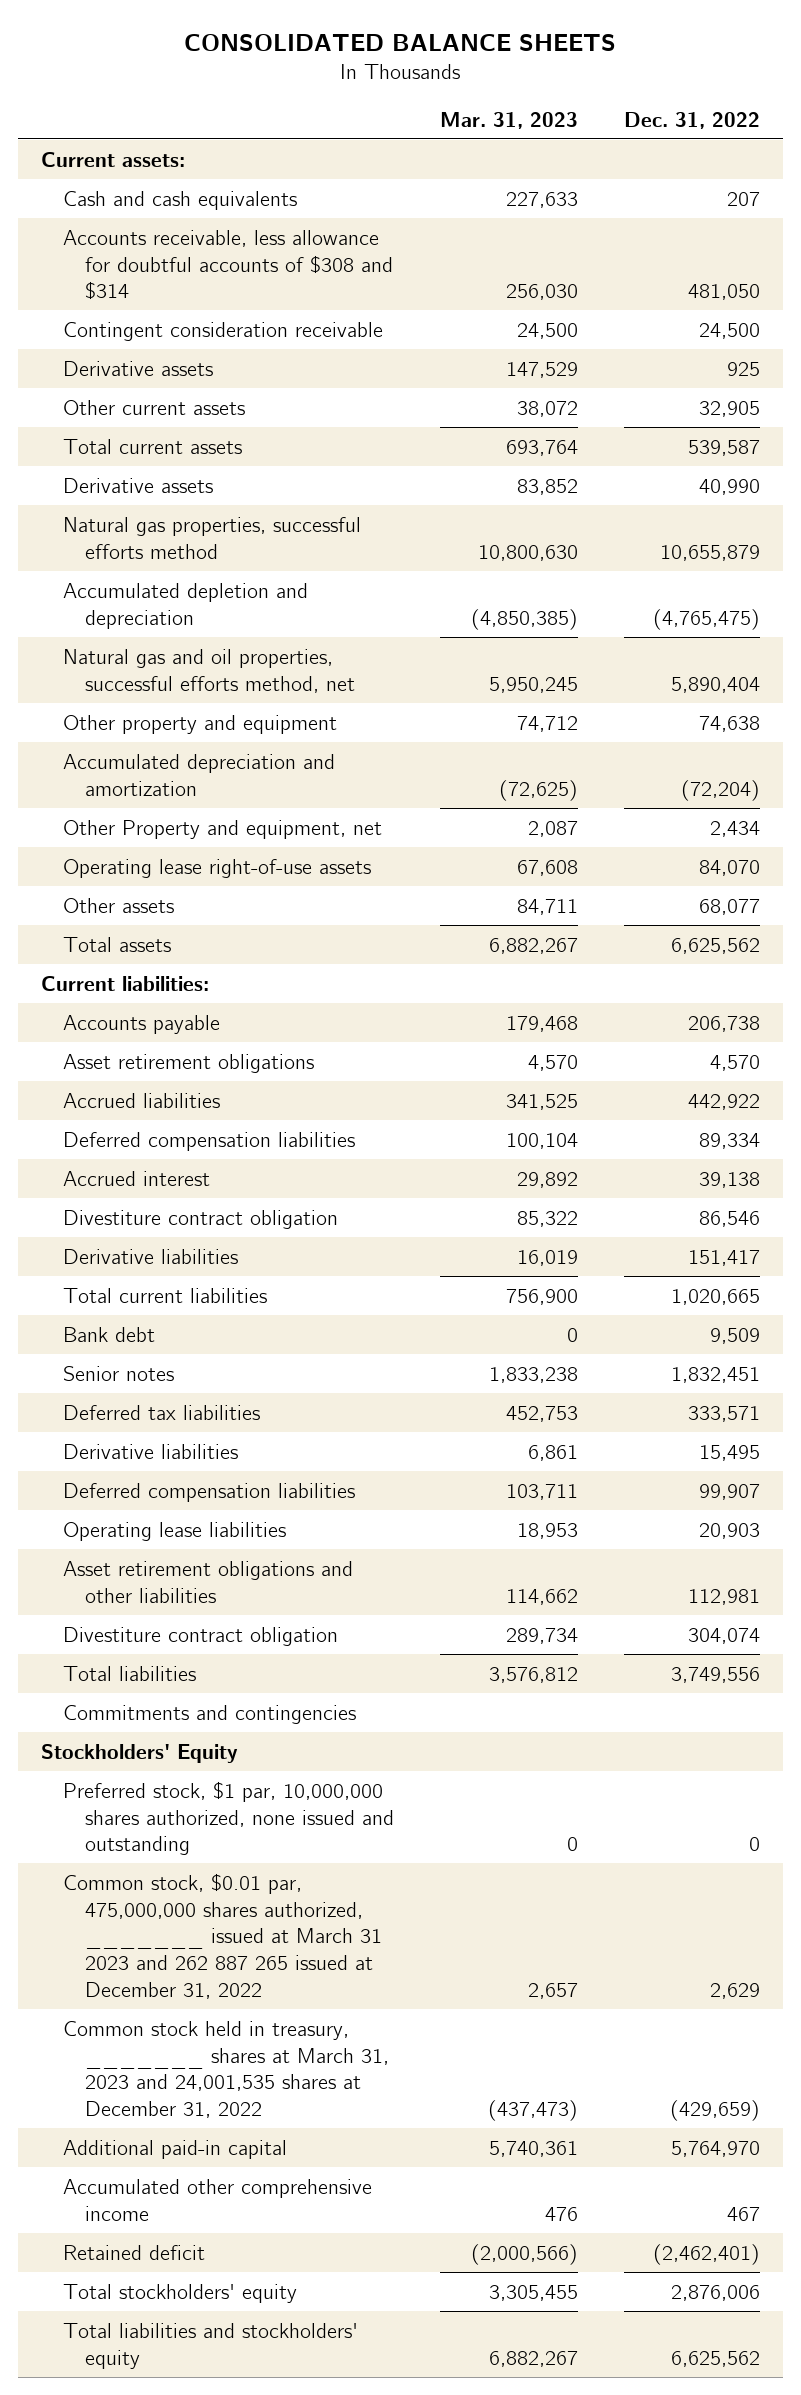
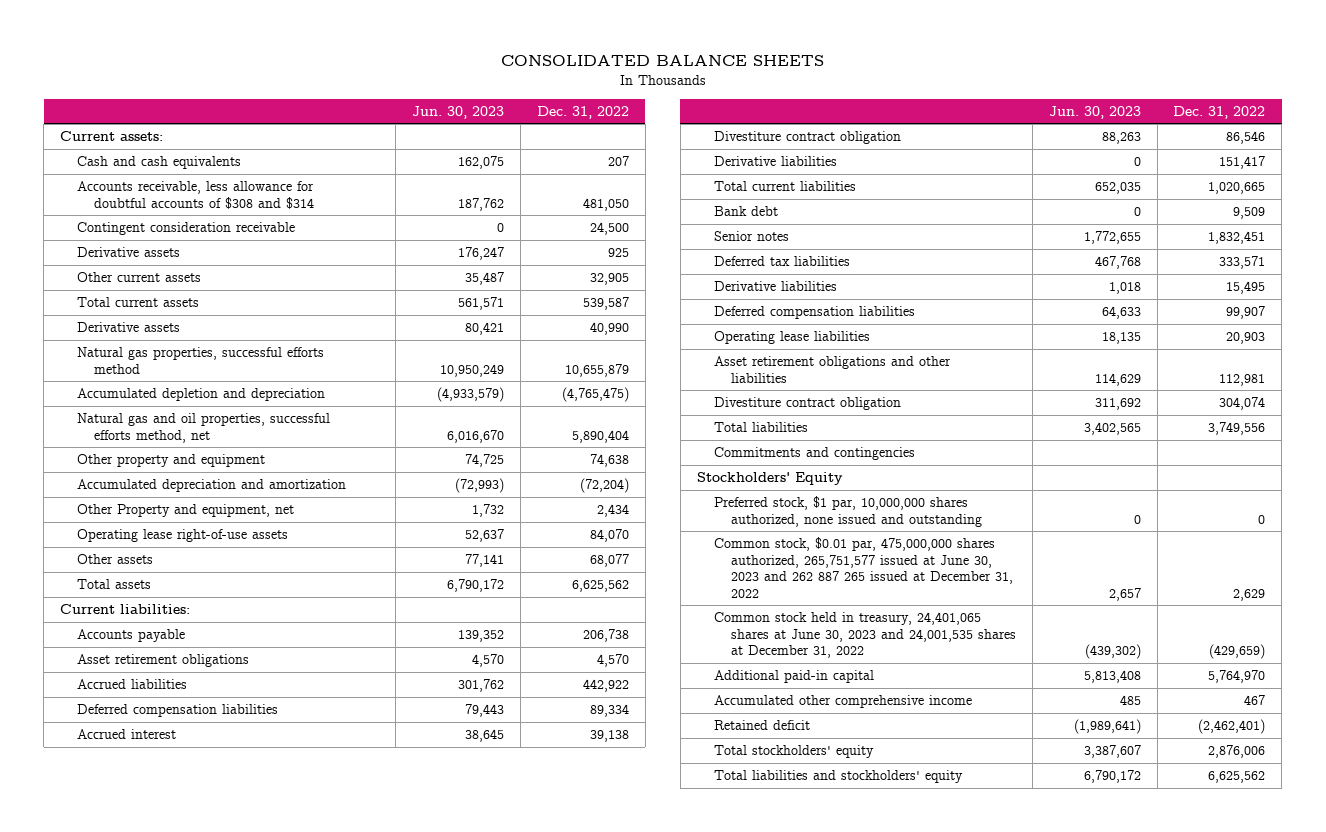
[439,111,578,129] Mar. 31, 2023 -> none
none -> [411,105,504,119] Jun. 30, 2023
[62,1872,382,2000] Common stock, $0.01 par, 475,000,000 shares authorized, _______ issued at March 31 2023 and 262 887 265 issued at December 31, 2022 -> [713,537,1013,598] Common stock, $0.01 par, 475,000,000 shares authorized, 265,751,577 issued at June 30, 2023 and 262 887 265 issued at December 31, 2022
[62,2020,389,2119] Common stock held in treasury, _______ shares at March 31, 2023 and 24,001,535 shares at December 31, 2022 -> [713,612,1016,659] Common stock held in treasury, 24,401,065 shares at June 30, 2023 and 24,001,535 shares at December 31, 2022

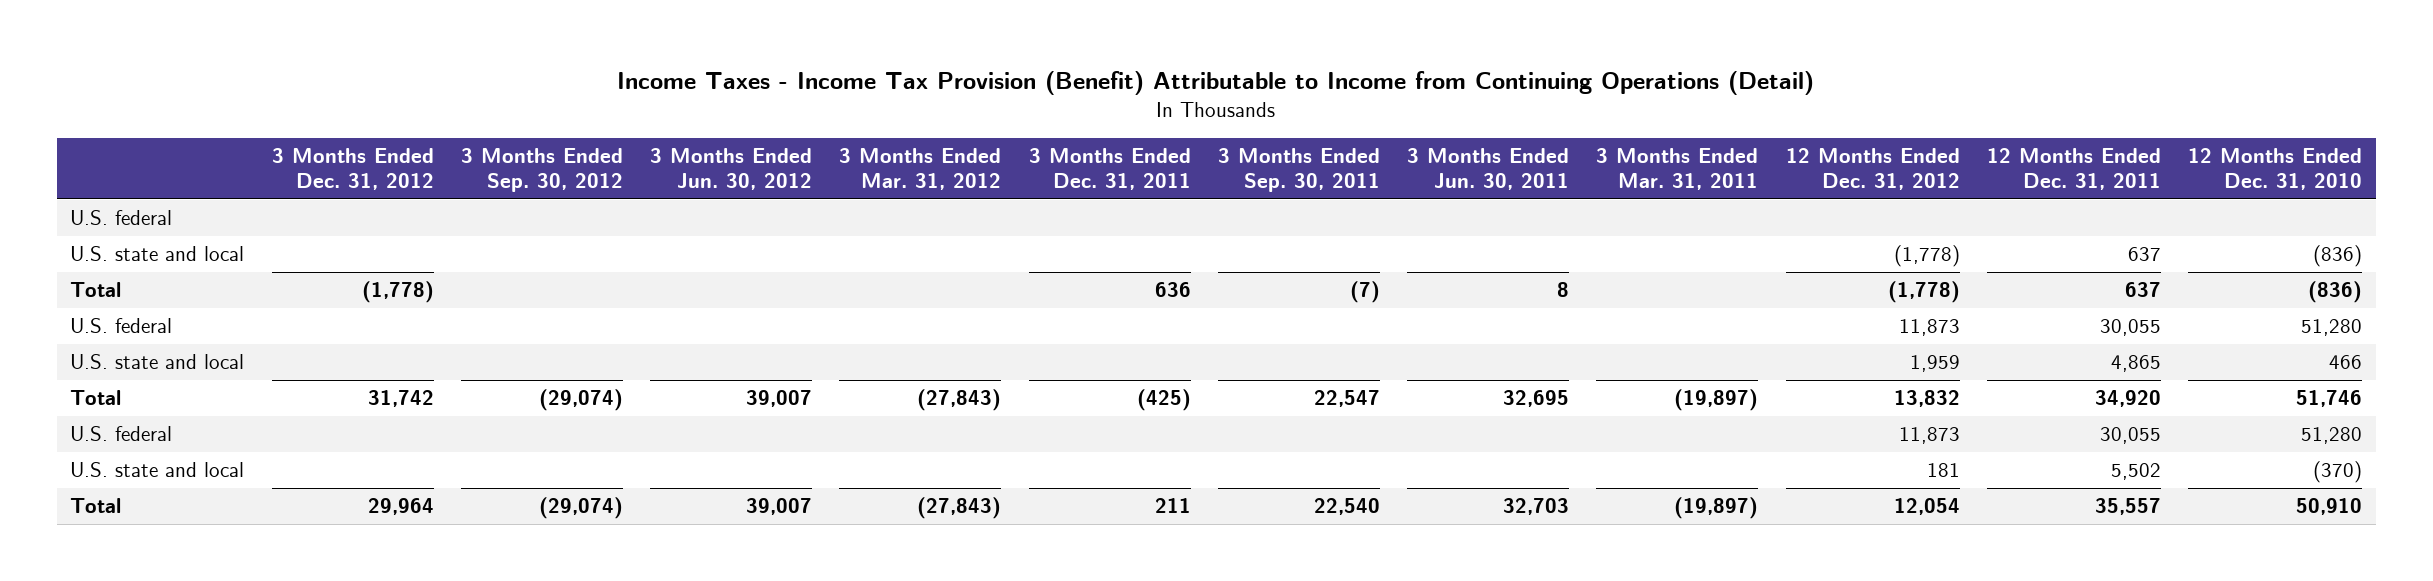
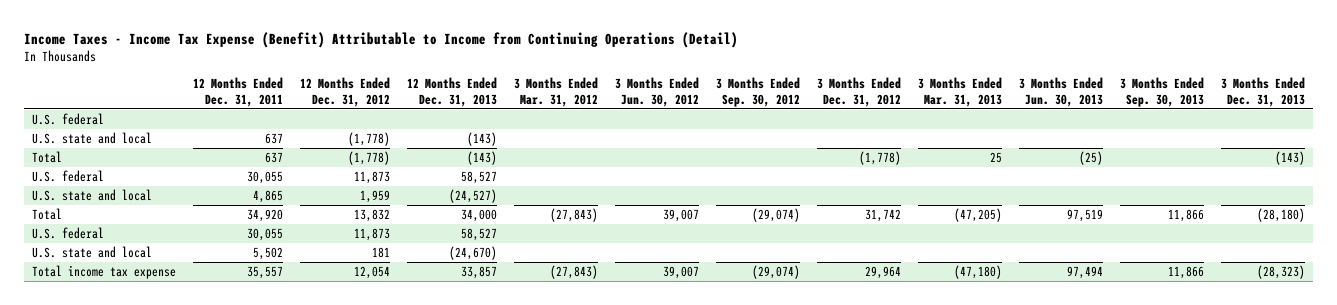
[617,71,1815,96] Income Taxes - Income Tax Provision (Benefit) Attributable to Income from Continuing Operations (Detail) -> [23,31,738,48] Income Taxes - Income Tax Expense (Benefit) Attributable to Income from Continuing Operations (Detail)
[1028,148,1191,191] 3 Months Ended Dec. 31, 2011 -> none
[1217,148,1380,193] 3 Months Ended Sep. 30, 2011 -> none
[1407,148,1570,191] 3 Months Ended Jun. 30, 2011 -> none
[1596,148,1759,191] 3 Months Ended Mar. 31, 2011 -> none
[2188,148,2363,191] 12 Months Ended Dec. 31, 2010 -> none
none -> [407,76,498,107] 12 Months Ended Dec. 31, 2013
none -> [918,76,1003,107] 3 Months Ended Mar. 31, 2013
none -> [1019,76,1104,107] 3 Months Ended Jun. 30, 2013
none -> [1120,76,1205,107] 3 Months Ended Sep. 30, 2013
none -> [1220,76,1305,107] 3 Months Ended Dec. 31, 2013
[70,498,122,514] Total -> [32,265,177,280] Total income tax expense

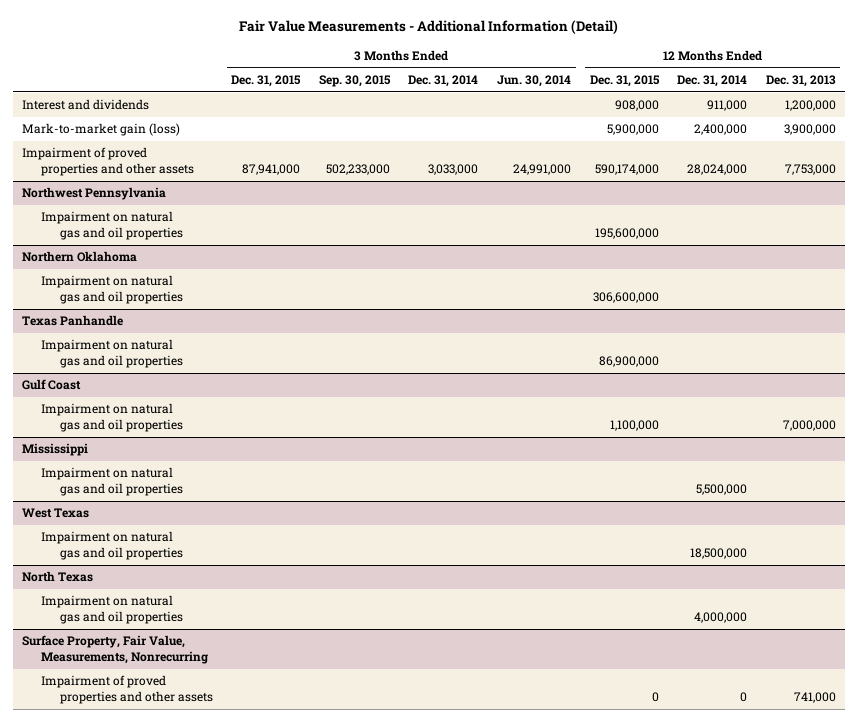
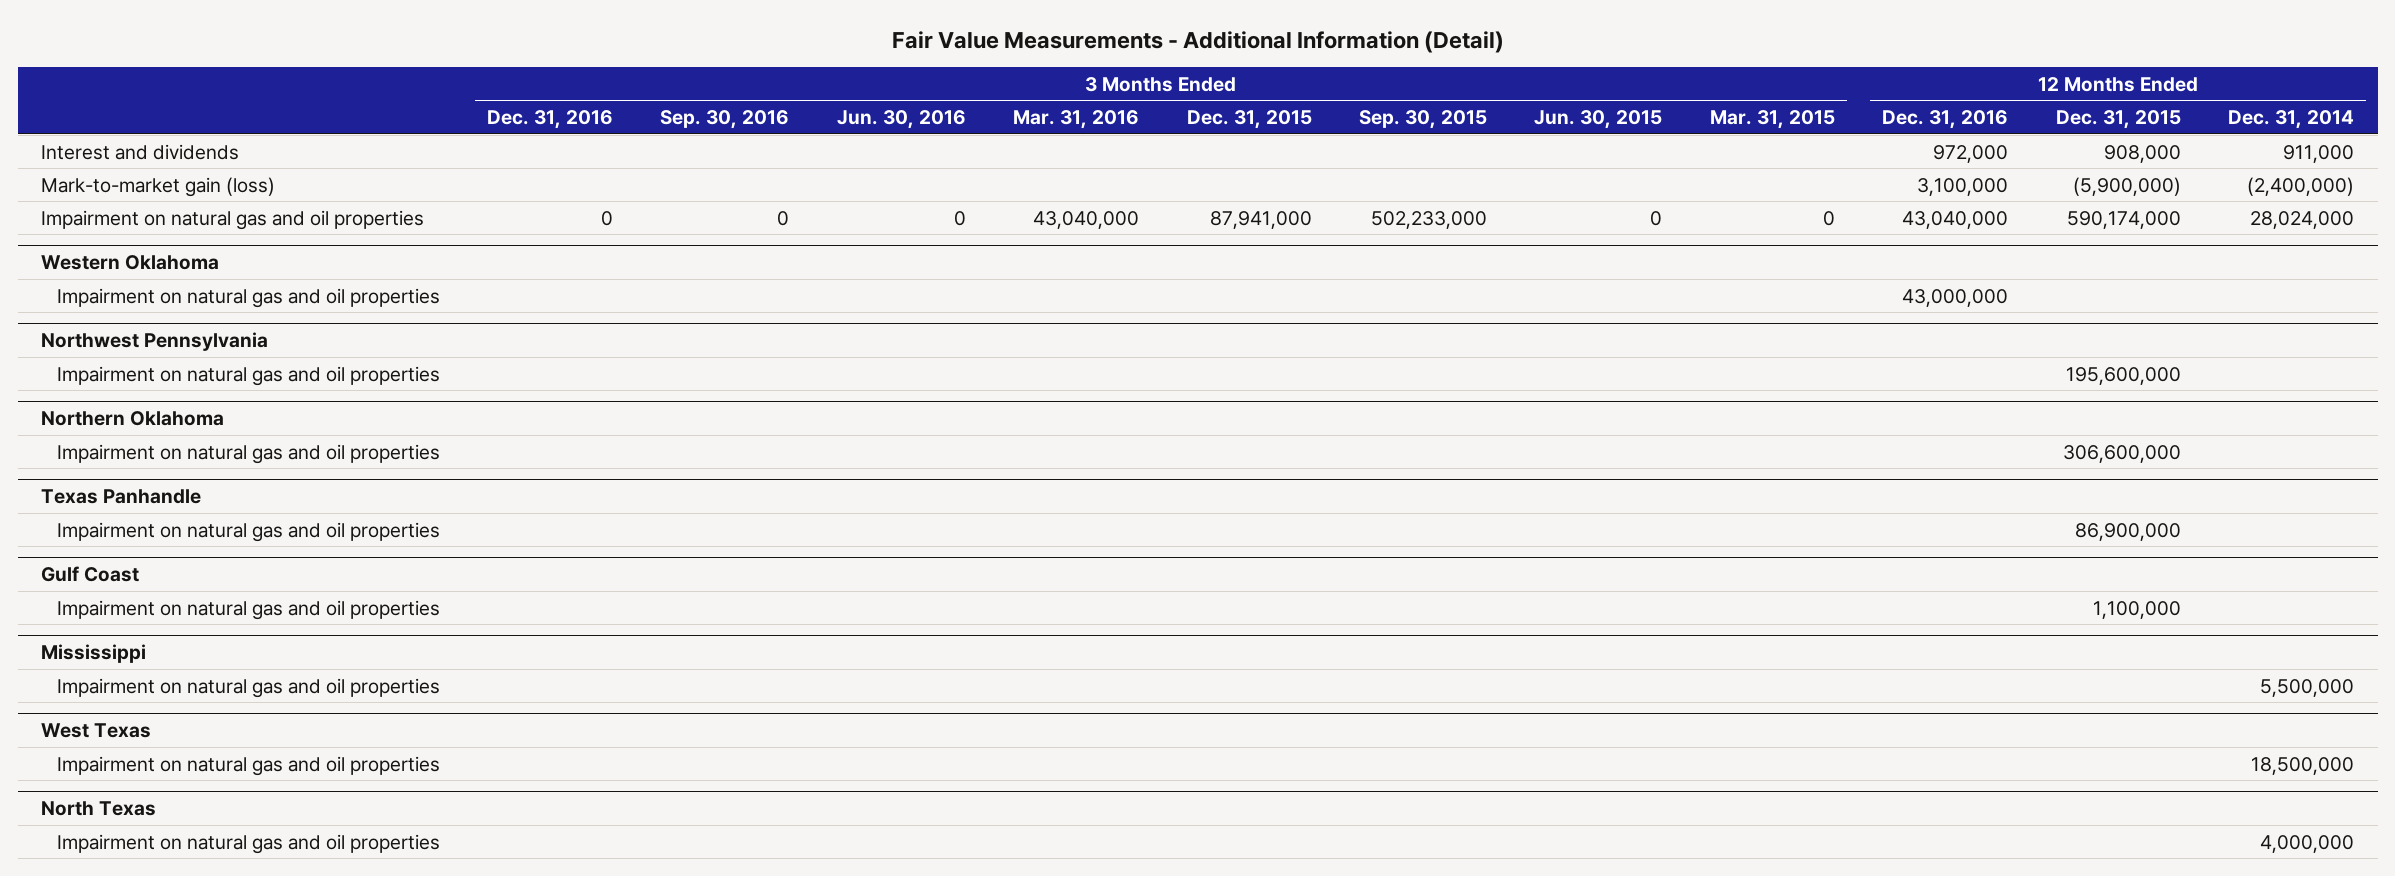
[408,75,479,88] Dec. 31, 2014 -> none
[497,75,572,88] Jun. 30, 2014 -> none
[765,75,836,88] Dec. 31, 2013 -> none
none -> [487,110,614,130] Dec. 31, 2016
none -> [660,110,790,130] Sep. 30, 2016
none -> [836,110,966,130] Jun. 30, 2016
none -> [1013,110,1140,130] Mar. 31, 2016
none -> [1534,110,1663,130] Jun. 30, 2015
none -> [1709,110,1835,130] Mar. 31, 2015
none -> [1882,110,2009,130] Dec. 31, 2016
[606,124,659,136] 5,900,000 -> [2072,176,2181,196] (5,900,000)
[694,124,748,136] 2,400,000 -> [2246,176,2354,196] (2,400,000)
[22,147,194,176] Impairment of proved properties and other assets -> [41,209,425,230] Impairment on natural gas and oil properties
none -> [41,255,220,271] Western Oklahoma
none -> [56,287,440,308] Impairment on natural gas and oil properties
[22,635,208,664] Surface Property, Fair Value, Measurements, Nonrecurring -> none
[40,675,213,704] Impairment of proved properties and other assets -> none

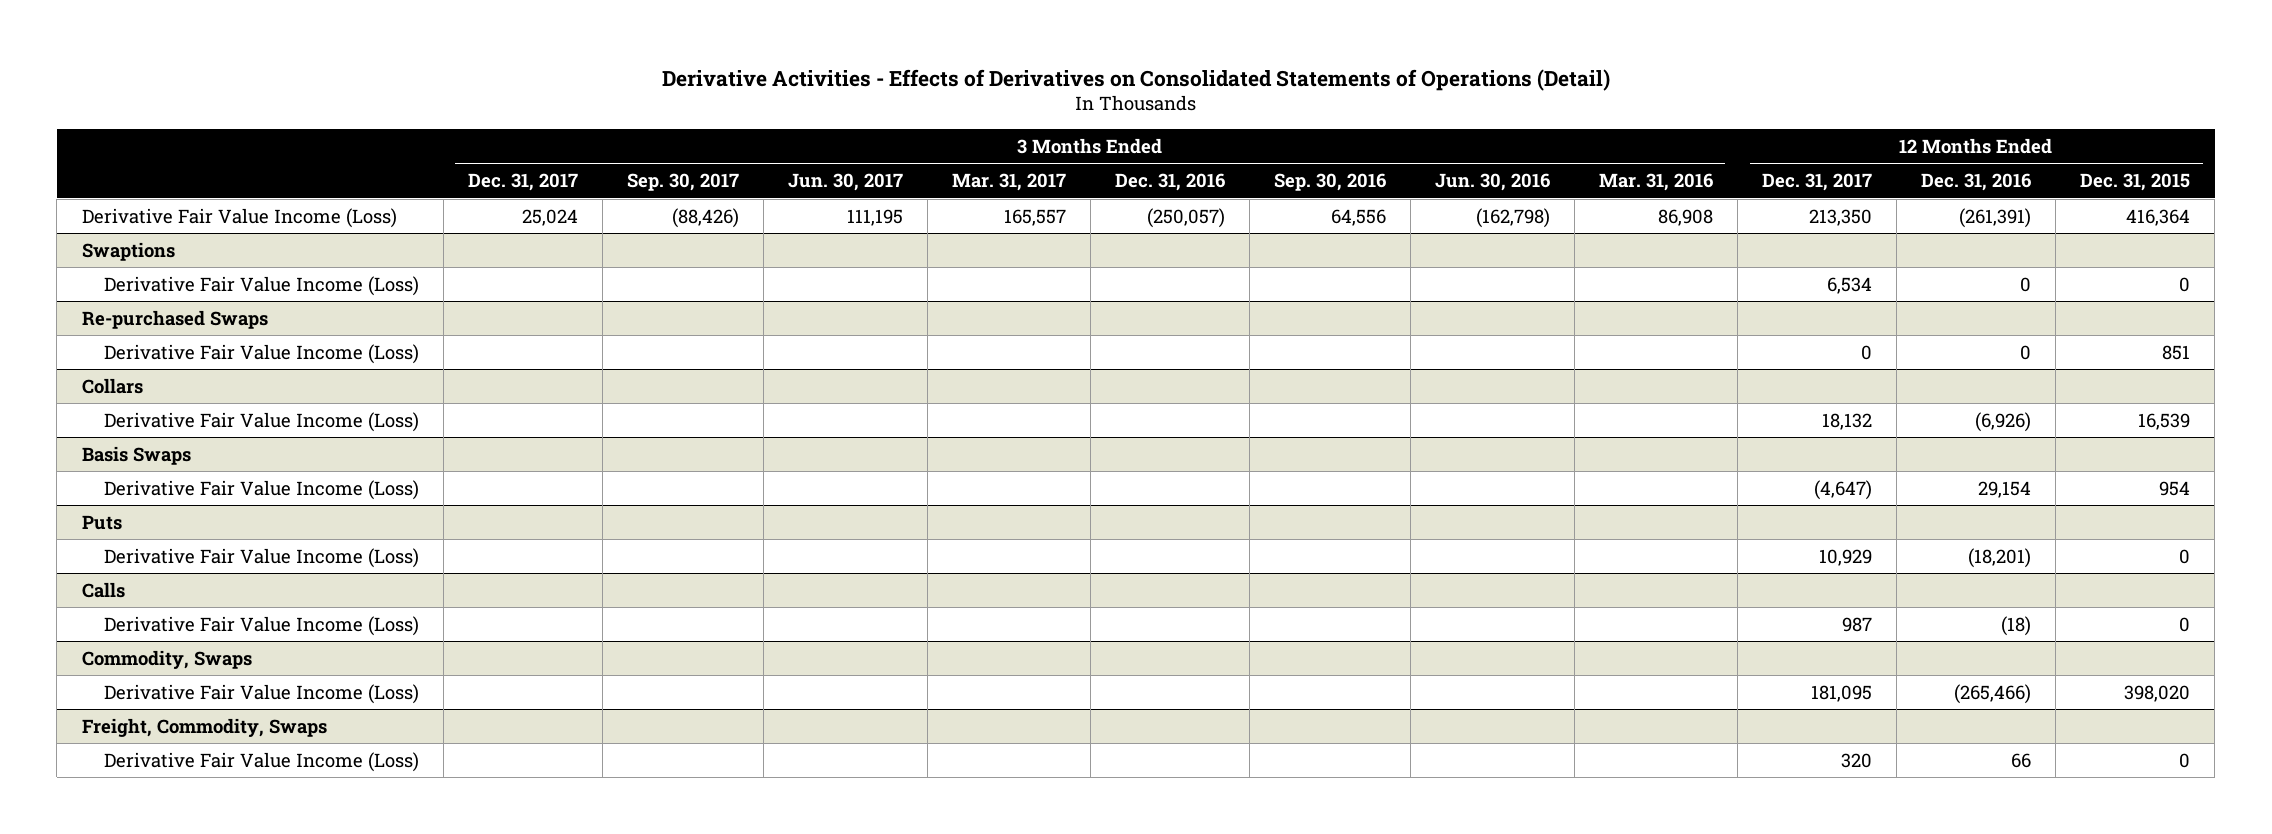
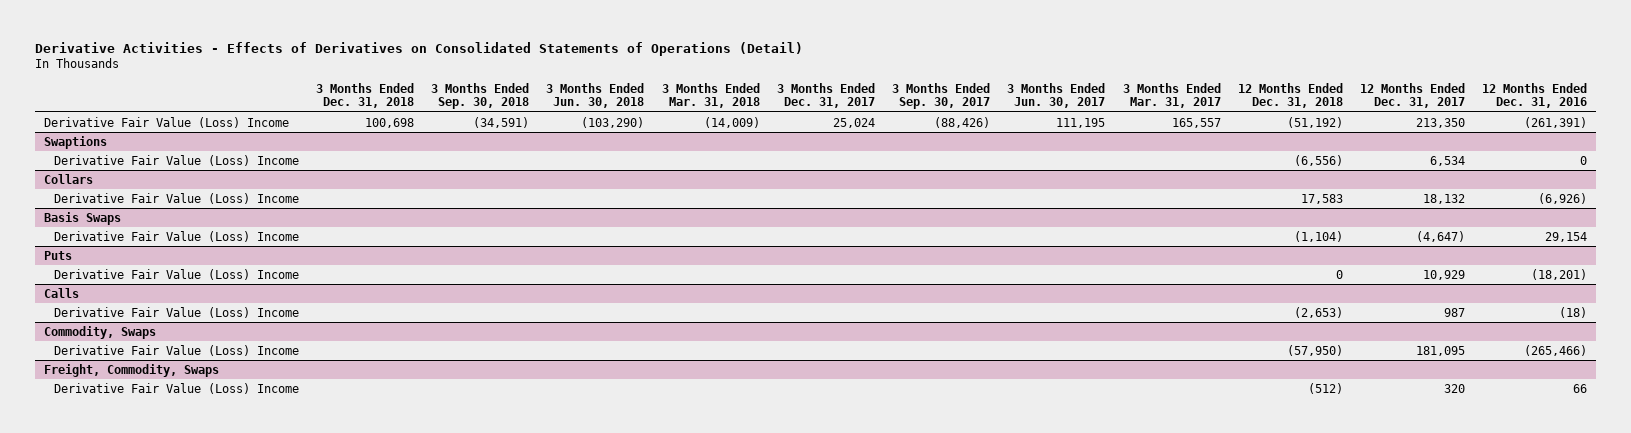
[1114,172,1225,191] Dec. 31, 2016 -> none
[1274,172,1387,191] Sep. 30, 2016 -> none
[1435,172,1551,191] Jun. 30, 2016 -> none
[1599,172,1714,191] Mar. 31, 2016 -> none
[2080,172,2191,191] Dec. 31, 2015 -> none
none -> [315,83,414,109] 3 Months Ended Dec. 31, 2018
none -> [431,83,530,110] 3 Months Ended Sep. 30, 2018
none -> [546,83,645,109] 3 Months Ended Jun. 30, 2018
none -> [661,83,760,109] 3 Months Ended Mar. 31, 2018
none -> [1237,83,1343,109] 12 Months Ended Dec. 31, 2018
[81,207,397,228] Derivative Fair Value Income (Loss) -> [43,116,289,128] Derivative Fair Value (Loss) Income
[81,309,268,329] Re-purchased Swaps -> none
[103,343,419,364] Derivative Fair Value Income (Loss) -> none
[103,275,419,296] Derivative Fair Value Income (Loss) -> [53,154,299,166] Derivative Fair Value (Loss) Income
[103,411,419,432] Derivative Fair Value Income (Loss) -> [53,192,299,204] Derivative Fair Value (Loss) Income
[103,479,419,500] Derivative Fair Value Income (Loss) -> [53,230,299,242] Derivative Fair Value (Loss) Income
[103,547,419,568] Derivative Fair Value Income (Loss) -> [53,268,299,280] Derivative Fair Value (Loss) Income
[103,615,419,636] Derivative Fair Value Income (Loss) -> [53,306,299,318] Derivative Fair Value (Loss) Income
[103,683,419,704] Derivative Fair Value Income (Loss) -> [53,344,299,356] Derivative Fair Value (Loss) Income
[103,751,419,772] Derivative Fair Value Income (Loss) -> [53,382,299,394] Derivative Fair Value (Loss) Income

